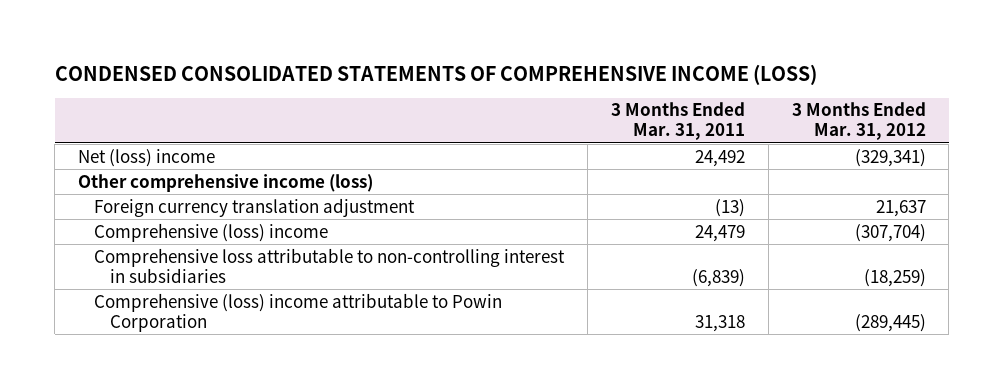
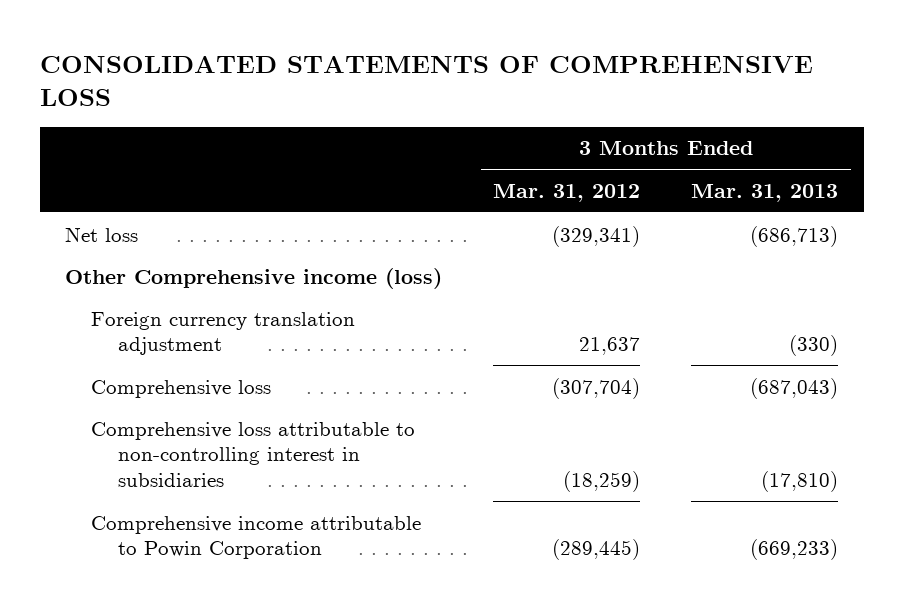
[54,63,817,85] CONDENSED CONSOLIDATED STATEMENTS OF COMPREHENSIVE INCOME (LOSS) -> [39,55,813,106] CONSOLIDATED STATEMENTS OF COMPREHENSIVE LOSS
[610,102,745,141] 3 Months Ended Mar. 31, 2011 -> none
none -> [691,183,839,202] Mar. 31, 2013
[78,148,216,167] Net (loss) income -> [65,226,139,242] Net loss
[78,173,374,192] Other comprehensive income (loss) -> [65,267,443,289] Other Comprehensive income (loss)
[94,222,329,242] Comprehensive (loss) income -> [91,379,272,398] Comprehensive loss
[94,292,503,332] Comprehensive (loss) income attributable to Powin Corporation -> [91,515,422,560] Comprehensive income attributable to Powin Corporation

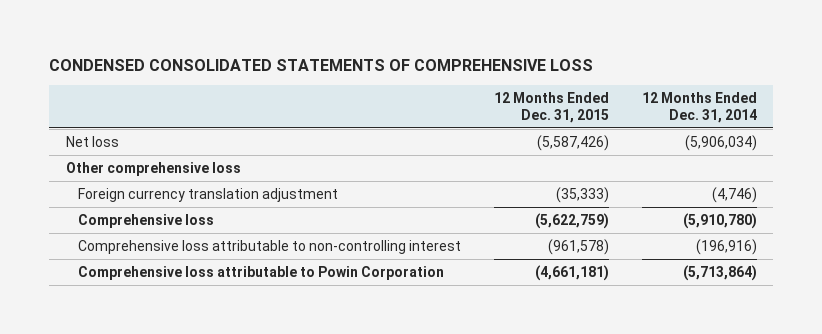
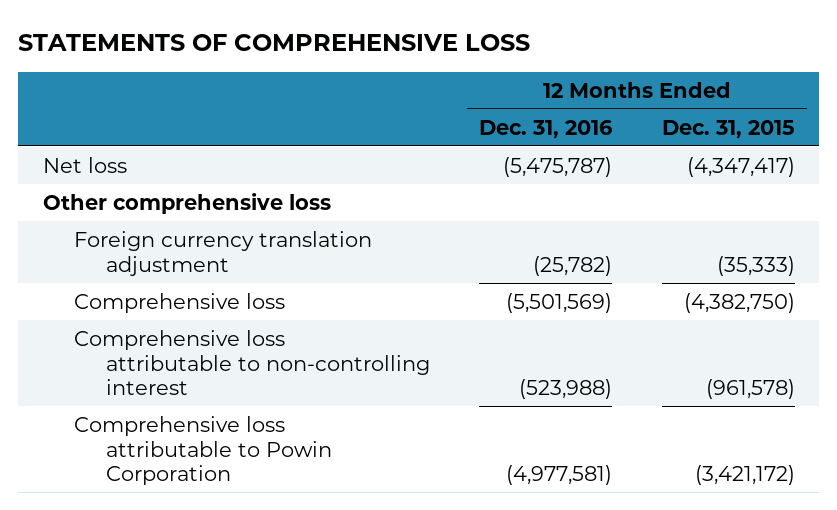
[49,59,594,72] CONDENSED CONSOLIDATED STATEMENTS OF COMPREHENSIVE LOSS -> [18,33,531,51] STATEMENTS OF COMPREHENSIVE LOSS
[641,92,757,123] 12 Months Ended Dec. 31, 2014 -> none
none -> [479,119,613,139] Dec. 31, 2016
[536,135,609,152] (5,587,426) -> [686,156,795,177] (4,347,417)
[534,213,609,230] (5,622,759) -> [683,292,795,313] (4,382,750)
[534,265,609,282] (4,661,181) -> [694,465,795,486] (3,421,172)

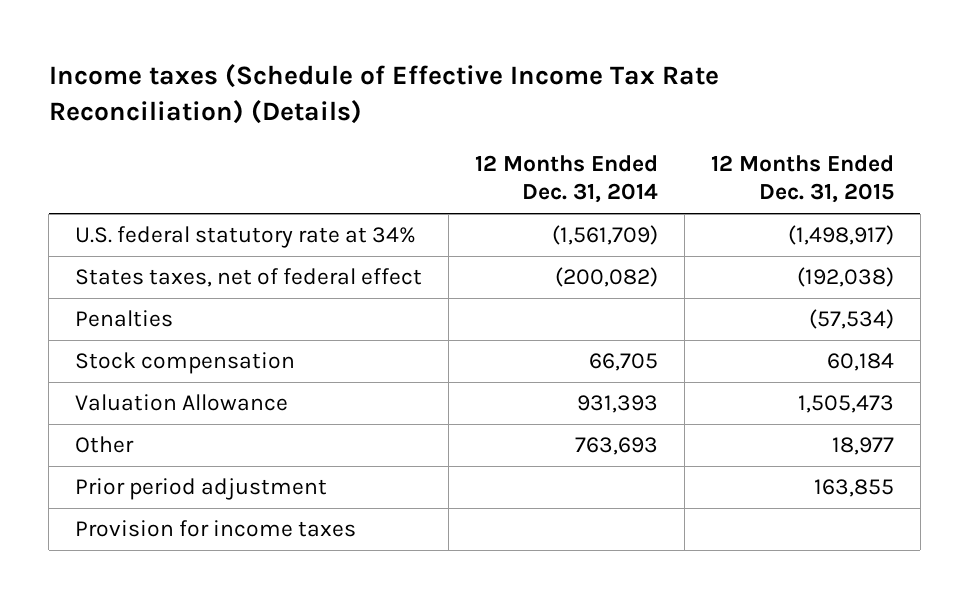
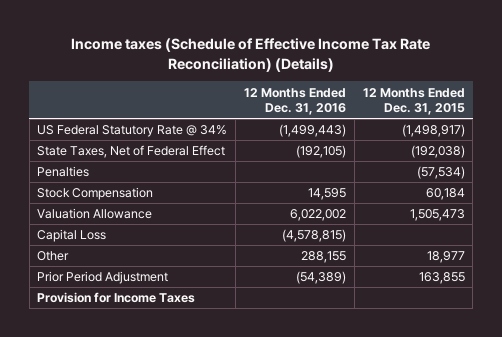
[474,155,658,204] 12 Months Ended Dec. 31, 2014 -> none
none -> [244,87,347,116] 12 Months Ended Dec. 31, 2016
[75,226,417,249] U.S. federal statutory rate at 34% -> [37,125,228,138] US Federal Statutory Rate @ 34%
[75,268,423,288] States taxes, net of federal effect -> [37,145,226,159] State Taxes, Net of Federal Effect
[75,352,296,375] Stock compensation -> [37,187,154,201] Stock Compensation
none -> [37,229,107,243] Capital Loss
[75,478,328,501] Prior period adjustment -> [37,271,169,285] Prior Period Adjustment
[75,520,357,538] Provision for income taxes -> [37,292,196,304] Provision for Income Taxes

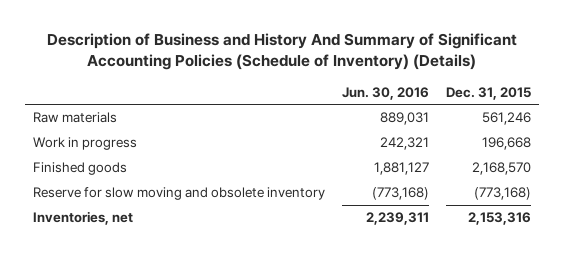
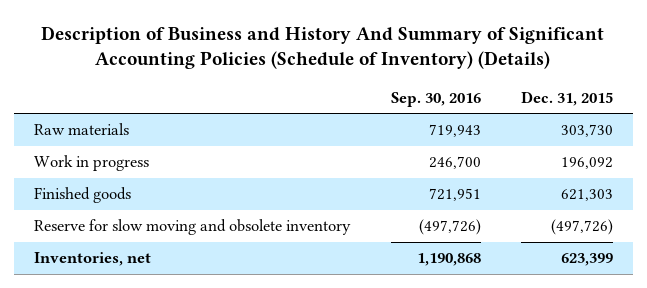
[341,86,429,100] Jun. 30, 2016 -> none
none -> [390,91,481,107] Sep. 30, 2016
[481,112,531,126] 561,246 -> [560,124,613,138] 303,730
[481,137,531,151] 196,668 -> [560,157,613,170] 196,092
[471,162,531,176] 2,168,570 -> [560,189,613,202] 621,303
[473,187,531,201] (773,168) -> [550,219,613,236] (497,726)
[467,212,531,226] 2,153,316 -> [560,253,613,267] 623,399

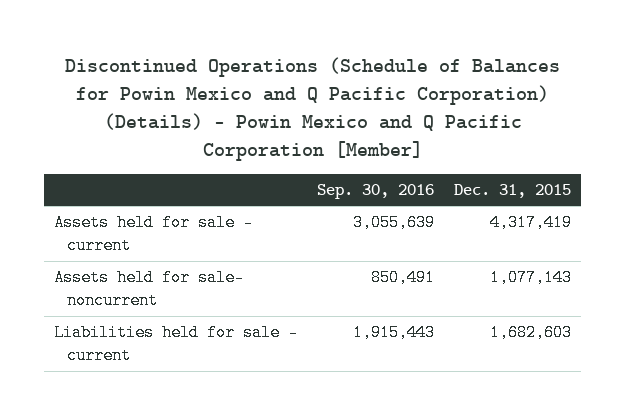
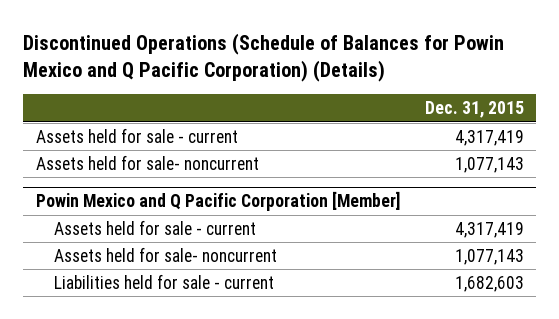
[64,56,560,161] Discontinued Operations (Schedule of Balances for Powin Mexico and Q Pacific Corporation) (Details) - Powin Mexico and Q Pacific Corporation [Member] -> [23,33,505,83] Discontinued Operations (Schedule of Balances for Powin Mexico and Q Pacific Corporation) (Details)
[317,184,435,200] Sep. 30, 2016 -> none
none -> [35,190,400,211] Powin Mexico and Q Pacific Corporation [Member]
none -> [54,219,257,235] Assets held for sale - current
none -> [54,246,278,262] Assets held for sale- noncurrent

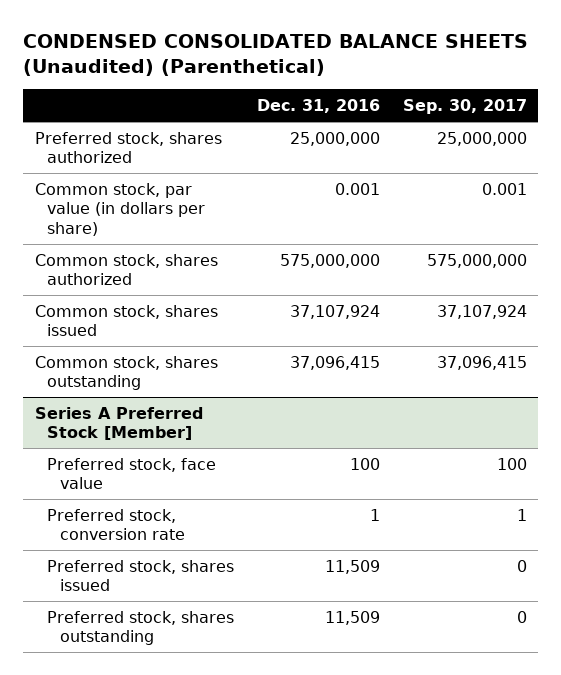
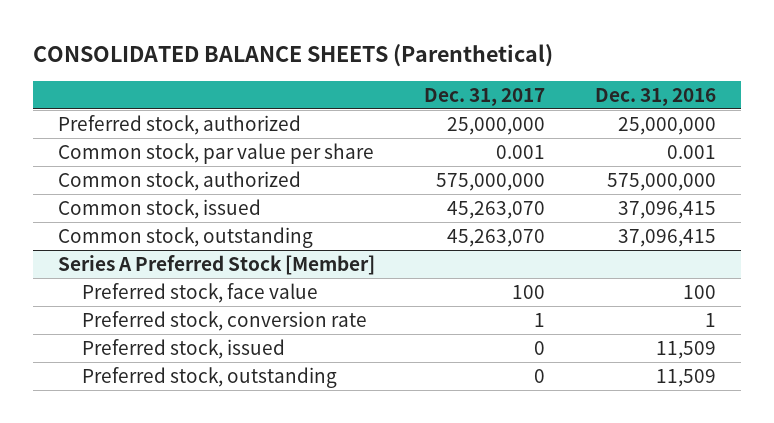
[23,34,529,77] CONDENSED CONSOLIDATED BALANCE SHEETS (Unaudited) (Parenthetical) -> [33,44,554,68] CONSOLIDATED BALANCE SHEETS (Parenthetical)
[402,99,527,115] Sep. 30, 2017 -> none
none -> [424,87,546,106] Dec. 31, 2017
[34,131,222,164] Preferred stock, shares authorized -> [57,114,301,135] Preferred stock, authorized
[34,182,206,236] Common stock, par value (in dollars per share) -> [57,142,374,164] Common stock, par value per share
[34,253,218,286] Common stock, shares authorized -> [57,170,301,191] Common stock, authorized
[34,304,218,337] Common stock, shares issued -> [57,198,261,219] Common stock, issued
[290,304,381,319] 37,107,924 -> [617,200,716,219] 37,096,415
[34,355,218,391] Common stock, shares outstanding -> [57,226,313,248] Common stock, outstanding
[47,559,235,592] Preferred stock, shares issued -> [81,338,285,359] Preferred stock, issued
[47,610,235,646] Preferred stock, shares outstanding -> [81,366,337,388] Preferred stock, outstanding

